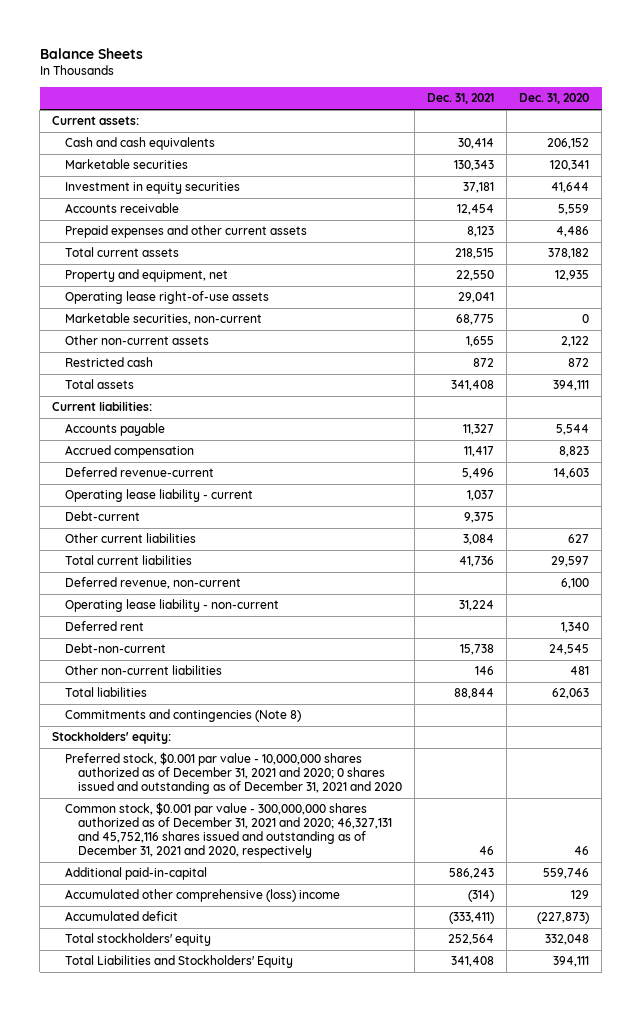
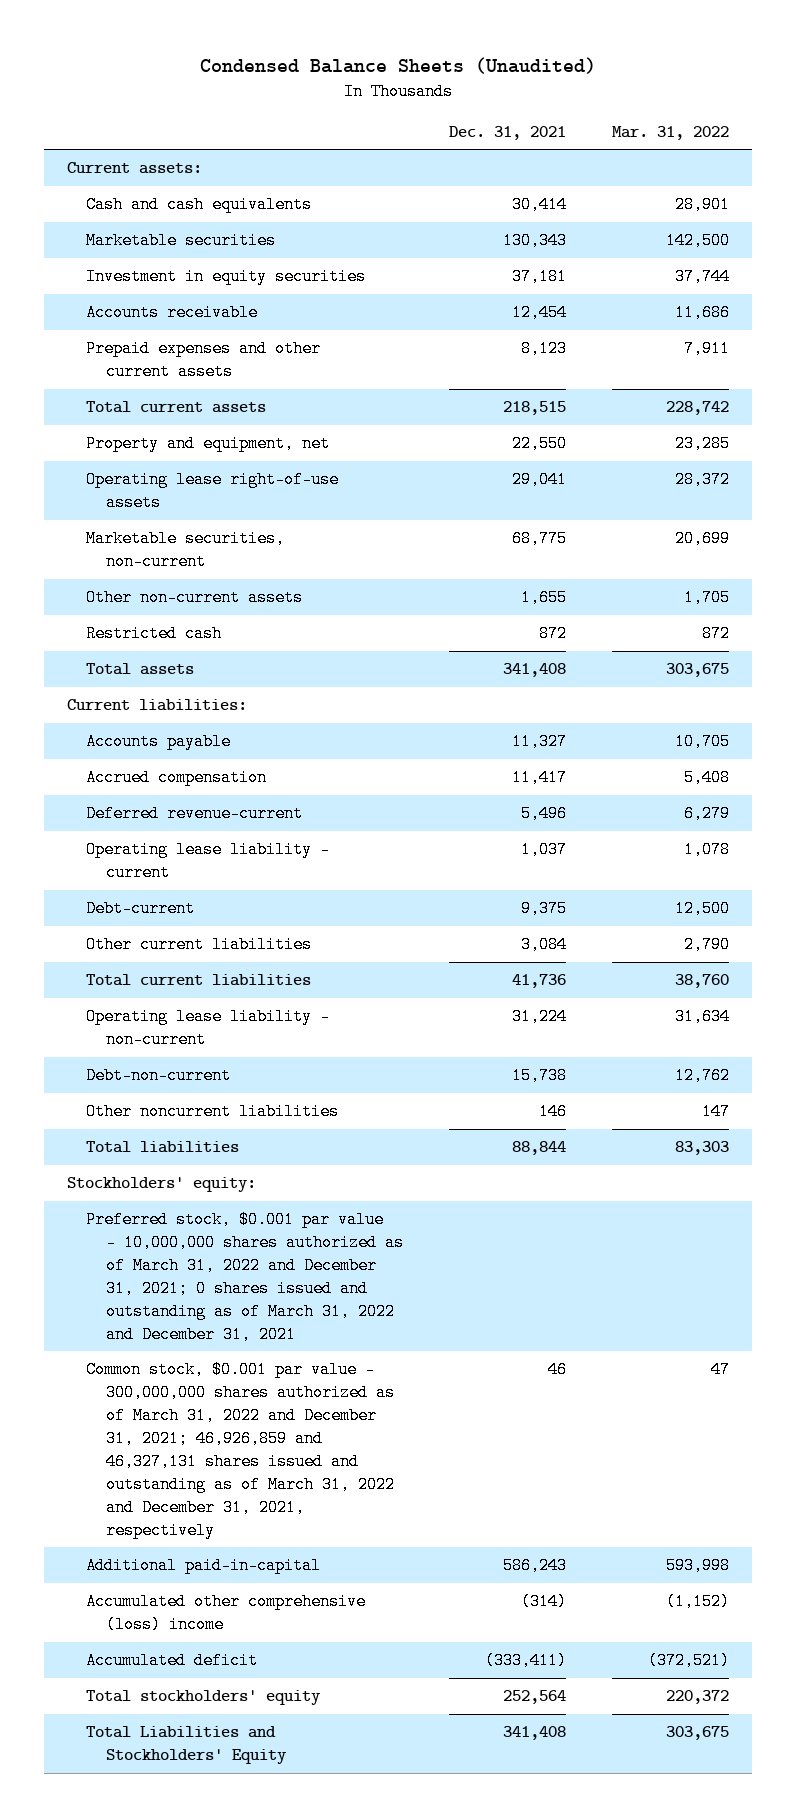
[39,47,143,59] Balance Sheets -> [200,56,597,74] Condensed Balance Sheets (Unaudited)
[519,93,590,105] Dec. 31, 2020 -> none
none -> [612,125,730,140] Mar. 31, 2022
[65,577,242,590] Deferred revenue, non-current -> none
[65,621,145,632] Deferred rent -> none
[65,665,223,676] Other non-current liabilities -> [86,1103,340,1121] Other noncurrent liabilities
[65,709,302,723] Commitments and contingencies (Note 8) -> none
[65,752,403,795] Preferred stock, $0.001 par value - 10,000,000 shares authorized as of December 31, 2021 and 2020; 0 shares issued and outstanding as of December 31, 2021 and 2020 -> [86,1211,404,1343] Preferred stock, $0.001 par value - 10,000,000 shares authorized as of March 31, 2022 and December 31, 2021; 0 shares issued and outstanding as of March 31, 2022 and December 31, 2021
[65,802,393,859] Common stock, $0.001 par value - 300,000,000 shares authorized as of December 31, 2021 and 2020; 46,327,131 and 45,752,116 shares issued and outstanding as of December 31, 2021 and 2020, respectively -> [86,1361,395,1539] Common stock, $0.001 par value - 300,000,000 shares authorized as of March 31, 2022 and December 31, 2021; 46,926,859 and 46,327,131 shares issued and outstanding as of March 31, 2022 and December 31, 2021, respectively

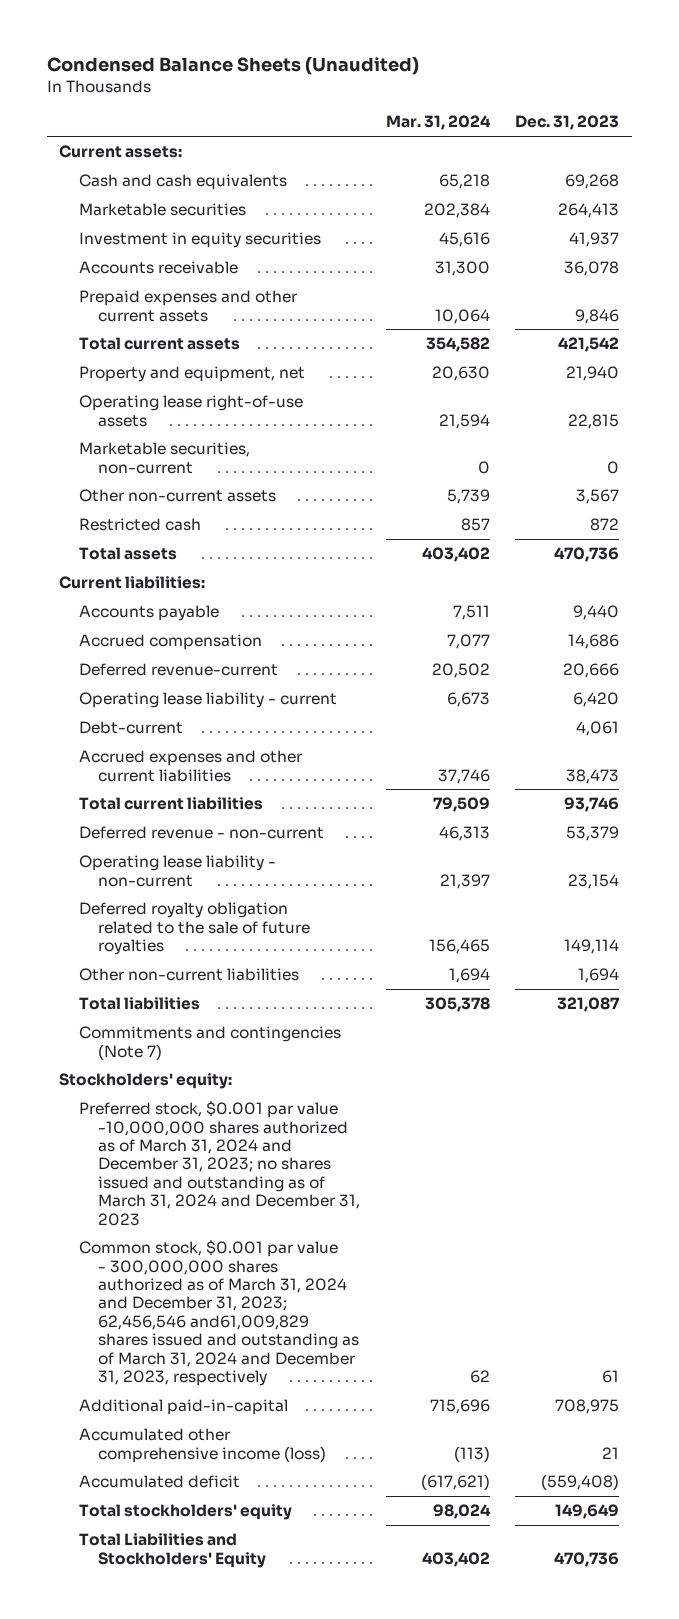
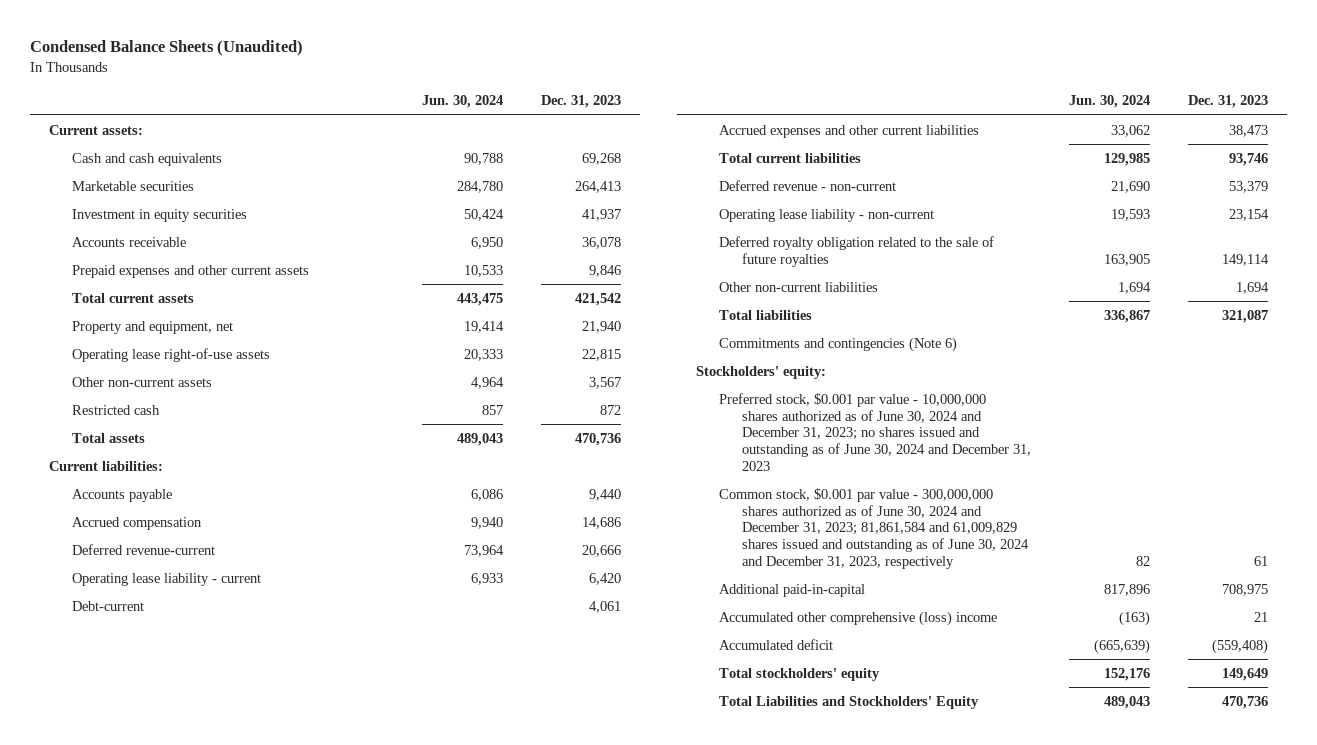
[385,115,491,131] Mar. 31, 2024 -> none
none -> [422,95,504,109] Jun. 30, 2024
[78,442,250,474] Marketable securities, non-current -> none
[78,1026,341,1060] Commitments and contingencies (Note 7) -> [718,336,957,352] Commitments and contingencies (Note 6)
[78,1101,361,1226] Preferred stock, $0.001 par value -10,000,000 shares authorized as of March 31, 2024 and December 31, 2023; no shares issued and outstanding as of March 31, 2024 and December 31, 2023 -> [718,392,1031,472] Preferred stock, $0.001 par value - 10,000,000 shares authorized as of June 30, 2024 and December 31, 2023; no shares issued and outstanding as of June 30, 2024 and December 31, 2023
[78,1240,360,1387] Common stock, $0.001 par value - 300,000,000 shares authorized as of March 31, 2024 and December 31, 2023; 62,456,546 and61,009,829 shares issued and outstanding as of March 31, 2024 and December 31, 2023, respectively -> [718,487,1029,570] Common stock, $0.001 par value - 300,000,000 shares authorized as of June 30, 2024 and December 31, 2023; 81,861,584 and 61,009,829 shares issued and outstanding as of June 30, 2024 and December 31, 2023, respectively
[78,1428,327,1463] Accumulated other comprehensive income (loss) -> [718,610,997,626] Accumulated other comprehensive (loss) income

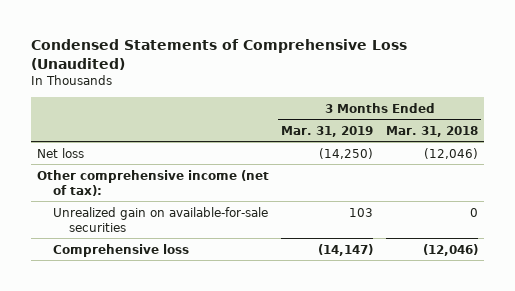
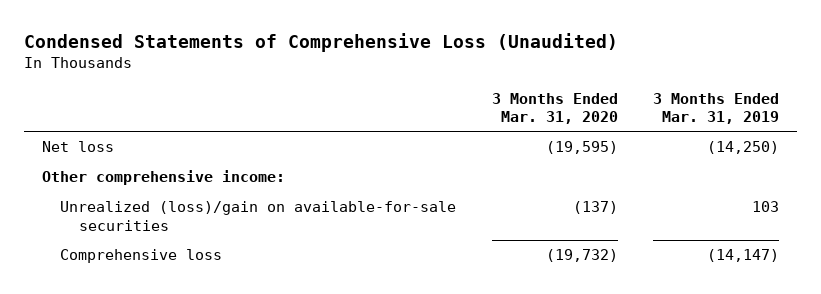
[385,125,478,137] Mar. 31, 2018 -> none
none -> [491,92,618,124] 3 Months Ended Mar. 31, 2020
[36,169,269,196] Other comprehensive income (net of tax): -> [41,170,285,186] Other comprehensive income:
[53,206,269,232] Unrealized gain on available-for-sale securities -> [60,201,457,231] Unrealized (loss)/gain on available-for-sale securities

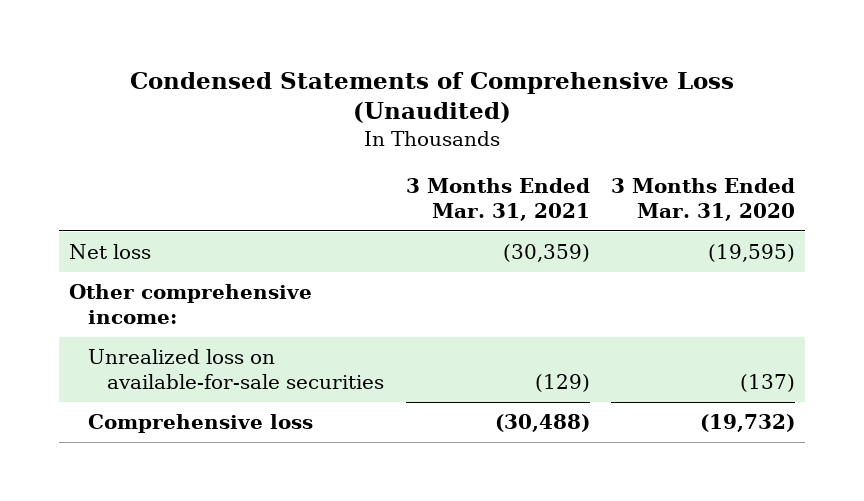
[653,92,780,124] 3 Months Ended Mar. 31, 2019 -> none
none -> [405,177,590,221] 3 Months Ended Mar. 31, 2021
[60,201,457,231] Unrealized (loss)/gain on available-for-sale securities -> [88,349,385,390] Unrealized loss on available-for-sale securities

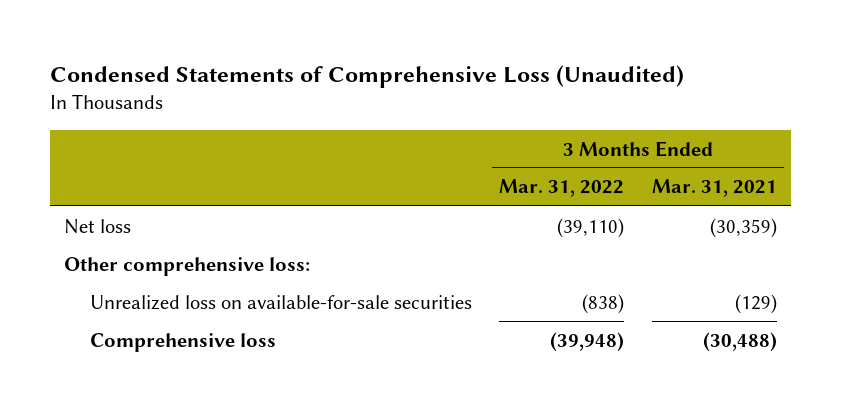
[610,177,795,221] 3 Months Ended Mar. 31, 2020 -> none
none -> [499,179,625,198] Mar. 31, 2022
[69,284,313,325] Other comprehensive income: -> [63,256,310,276] Other comprehensive loss:

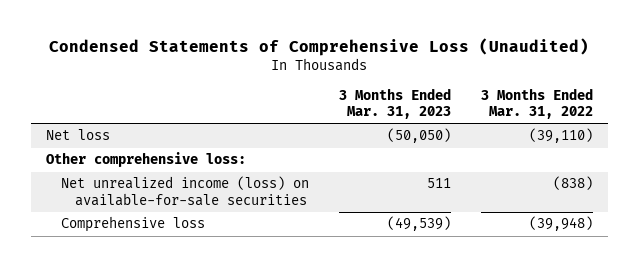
[652,179,778,198] Mar. 31, 2021 -> none
none -> [338,88,451,120] 3 Months Ended Mar. 31, 2023
[89,294,472,310] Unrealized loss on available-for-sale securities -> [60,176,309,206] Net unrealized income (loss) on available-for-sale securities

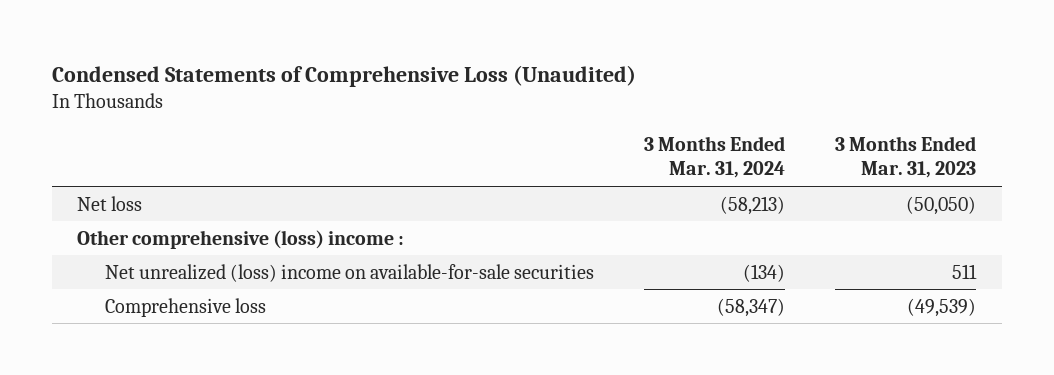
[480,88,593,120] 3 Months Ended Mar. 31, 2022 -> none
none -> [644,136,786,179] 3 Months Ended Mar. 31, 2024
[46,152,247,168] Other comprehensive loss: -> [77,229,405,249] Other comprehensive (loss) income :
[60,176,309,206] Net unrealized income (loss) on available-for-sale securities -> [104,263,594,282] Net unrealized (loss) income on available-for-sale securities

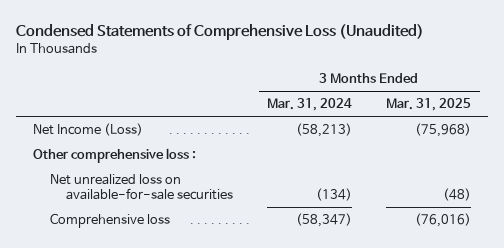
[835,136,977,179] 3 Months Ended Mar. 31, 2023 -> none
none -> [386,98,472,112] Mar. 31, 2025
[77,195,143,211] Net loss -> [32,123,143,137] Net Income (Loss)
[77,229,405,249] Other comprehensive (loss) income : -> [32,148,196,164] Other comprehensive loss :
[104,263,594,282] Net unrealized (loss) income on available-for-sale securities -> [49,174,234,201] Net unrealized loss on available-for-sale securities

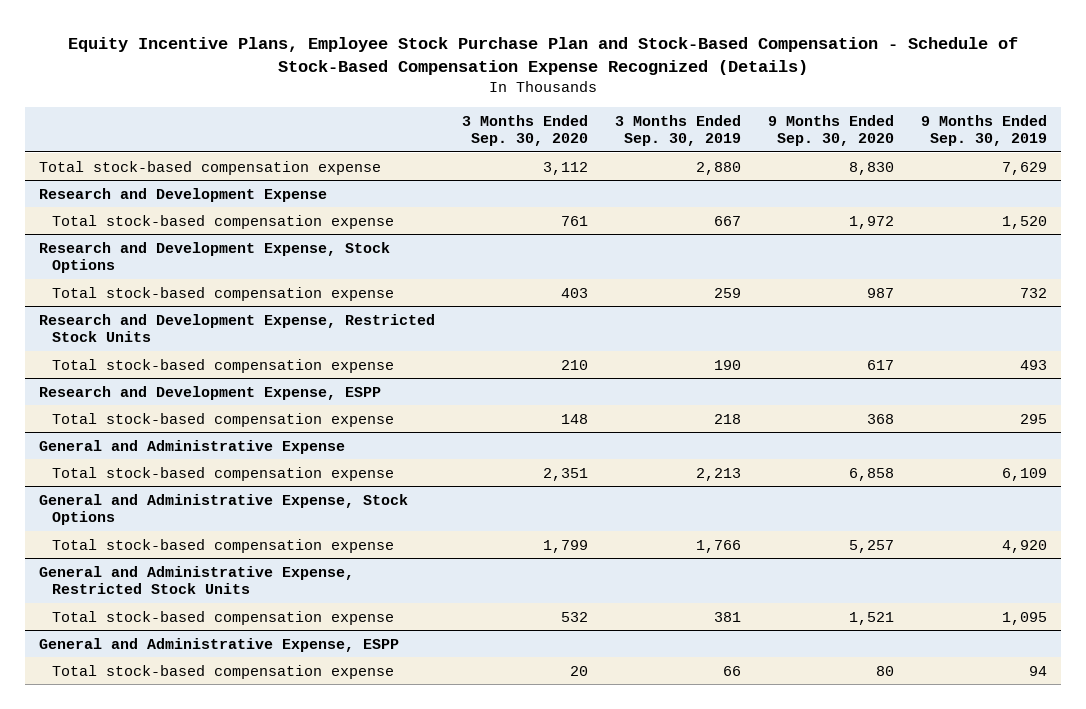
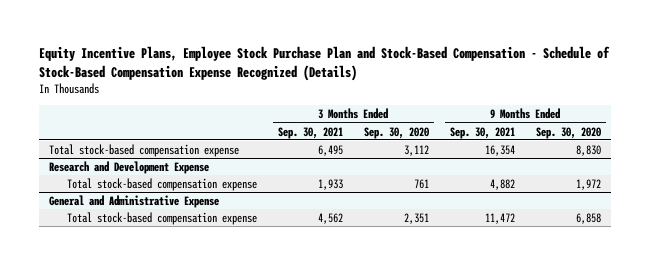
[614,114,741,146] 3 Months Ended Sep. 30, 2019 -> none
[921,114,1048,146] 9 Months Ended Sep. 30, 2019 -> none
none -> [277,126,343,139] Sep. 30, 2021
none -> [449,126,515,139] Sep. 30, 2021
[38,241,390,274] Research and Development Expense, Stock Options -> none
[52,286,395,301] Total stock-based compensation expense -> none
[38,313,435,343] Research and Development Expense, Restricted Stock Units -> none
[52,358,395,373] Total stock-based compensation expense -> none
[38,385,381,400] Research and Development Expense, ESPP -> none
[52,412,395,427] Total stock-based compensation expense -> none
[38,493,408,526] General and Administrative Expense, Stock Options -> none
[52,538,395,553] Total stock-based compensation expense -> none
[38,565,354,595] General and Administrative Expense, Restricted Stock Units -> none
[52,610,395,625] Total stock-based compensation expense -> none
[38,637,399,652] General and Administrative Expense, ESPP -> none
[52,664,395,679] Total stock-based compensation expense -> none

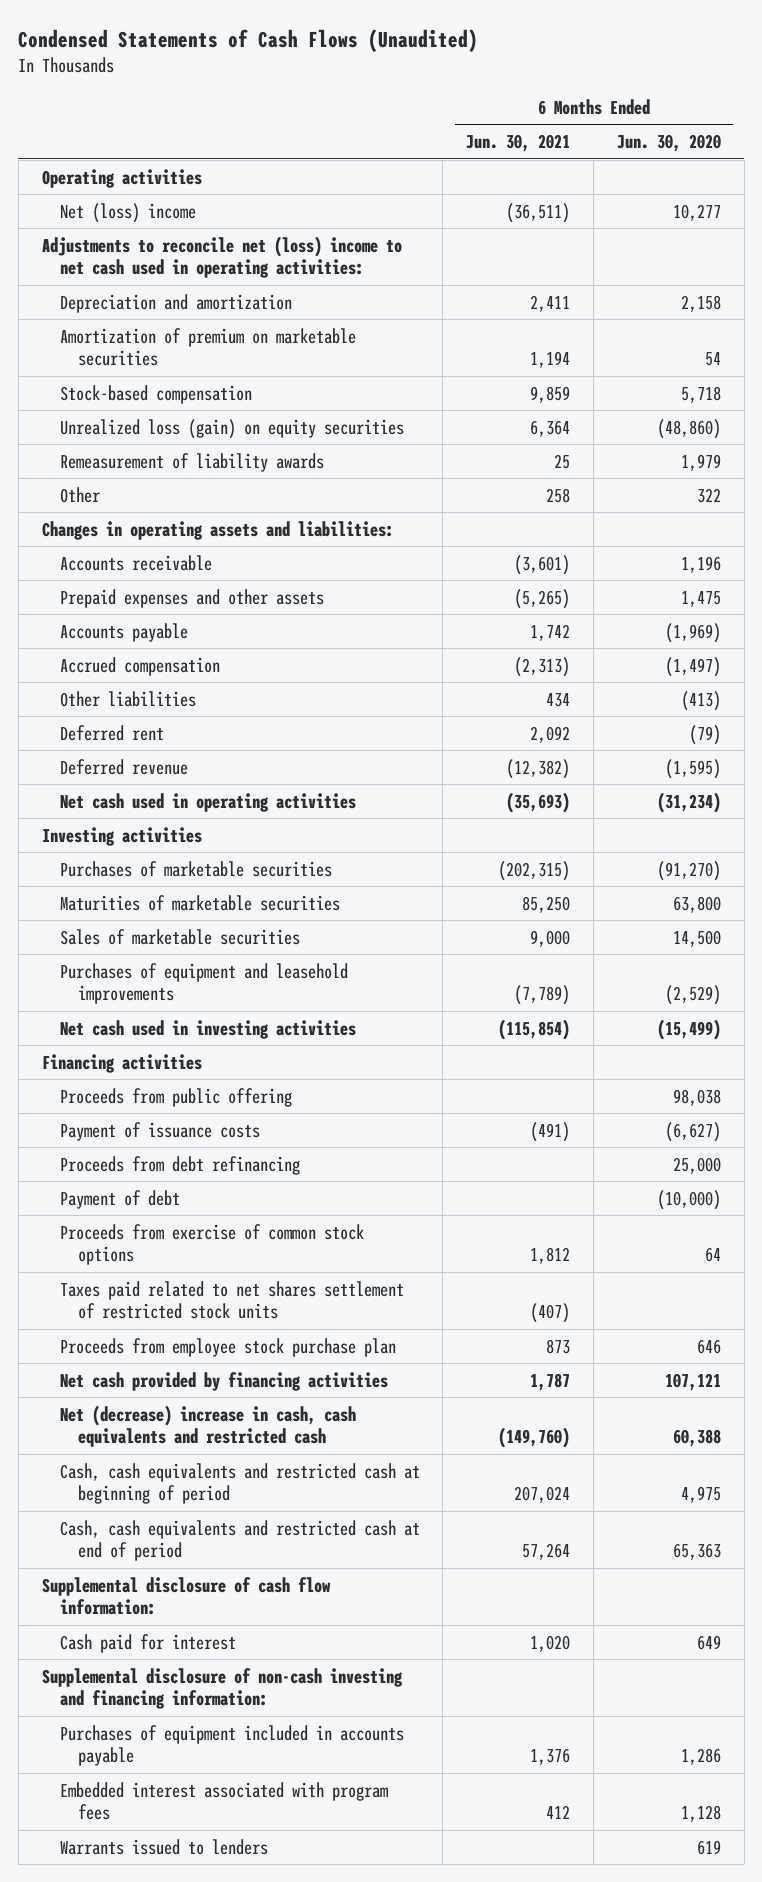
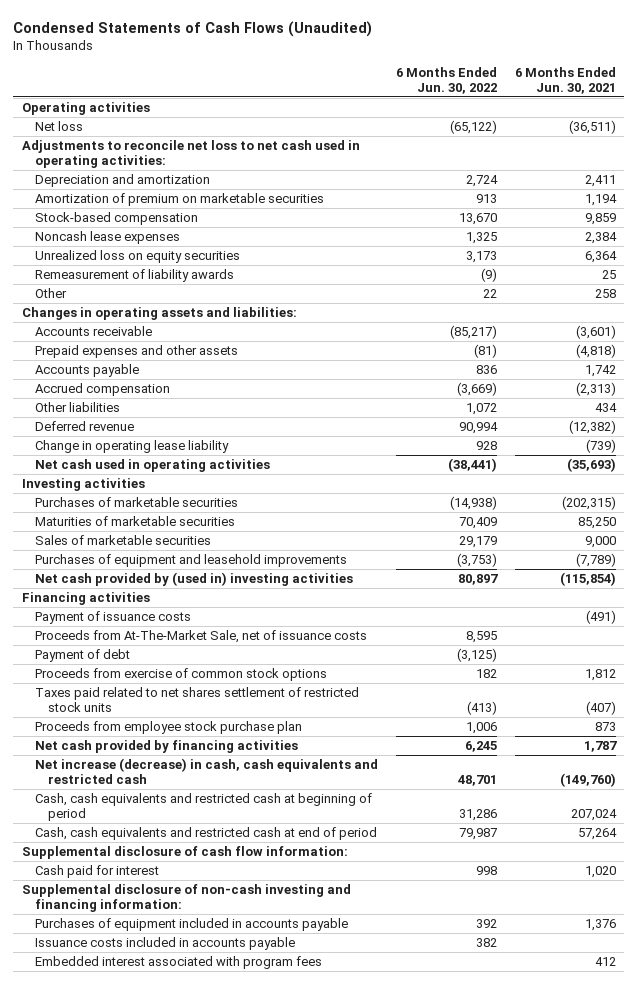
[616,134,721,153] Jun. 30, 2020 -> none
none -> [395,66,497,95] 6 Months Ended Jun. 30, 2022
[59,202,196,223] Net (loss) income -> [34,120,83,131] Net loss
[41,235,402,279] Adjustments to reconcile net (loss) income to net cash used in operating activities: -> [22,139,361,168] Adjustments to reconcile net loss to net cash used in operating activities:
none -> [34,230,180,244] Noncash lease expenses
[59,418,404,439] Unrealized loss (gain) on equity securities -> [34,249,240,263] Unrealized loss on equity securities
[514,588,571,609] (5,265) -> [575,343,616,358] (4,818)
[59,724,164,741] Deferred rent -> none
none -> [34,439,229,453] Change in operating lease liability
[59,1019,356,1039] Net cash used in investing activities -> [34,571,353,586] Net cash provided by (used in) investing activities
[59,1087,292,1107] Proceeds from public offering -> none
[59,1155,300,1175] Proceeds from debt refinancing -> none
none -> [34,629,367,643] Proceeds from At-The-Market Sale, net of issuance costs
[59,1404,356,1448] Net (decrease) increase in cash, cash equivalents and restricted cash -> [34,757,378,784] Net increase (decrease) in cash, cash equivalents and restricted cash
none -> [34,936,295,950] Issuance costs included in accounts payable
[59,1838,268,1855] Warrants issued to lenders -> none

